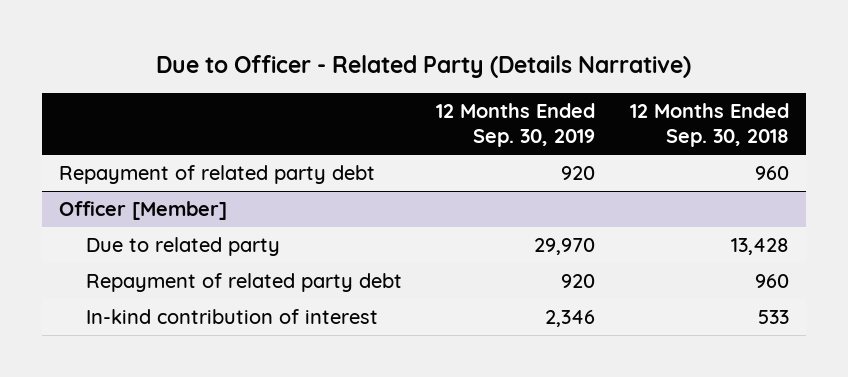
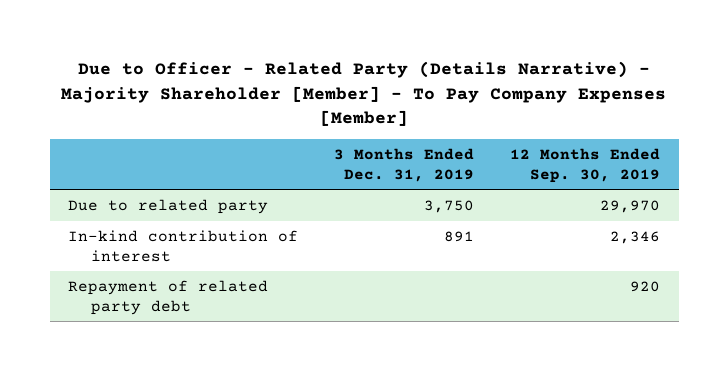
[155,54,691,78] Due to Officer - Related Party (Details Narrative) -> [61,61,667,127] Due to Officer - Related Party (Details Narrative) - Majority Shareholder [Member] - To Pay Company Expenses [Member]
[629,102,789,148] 12 Months Ended Sep. 30, 2018 -> none
none -> [334,147,475,182] 3 Months Ended Dec. 31, 2019
[58,200,227,220] Officer [Member] -> none
[86,272,403,292] Repayment of related party debt -> none
[58,164,375,184] Repayment of related party debt -> [67,279,268,315] Repayment of related party debt

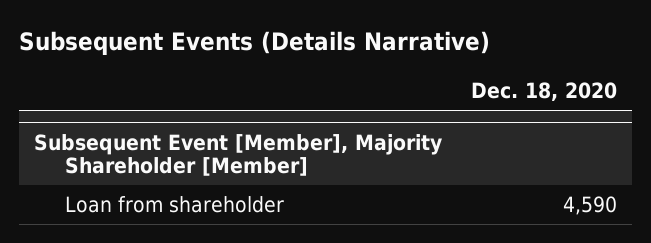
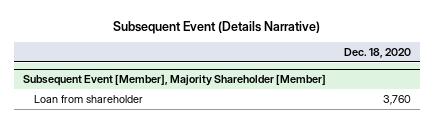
[18,31,490,56] Subsequent Events (Details Narrative) -> [113,21,321,35] Subsequent Event (Details Narrative)
[563,196,618,216] 4,590 -> [383,94,412,105] 3,760

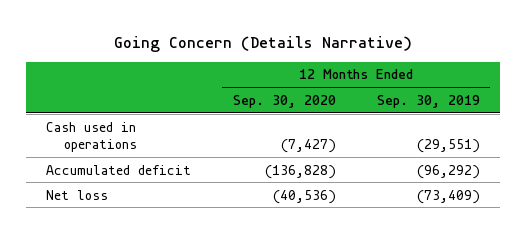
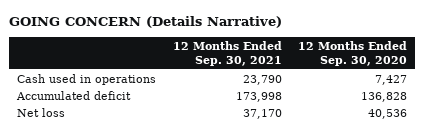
[114,35,413,52] Going Concern (Details Narrative) -> [9,16,283,29] GOING CONCERN (Details Narrative)
[376,94,480,108] Sep. 30, 2019 -> none
none -> [172,41,282,66] 12 Months Ended Sep. 30, 2021
[280,139,336,154] (7,427) -> [375,74,408,85] 7,427
[264,164,336,179] (136,828) -> [361,91,408,102] 136,828
[272,189,336,204] (40,536) -> [368,108,408,119] 40,536

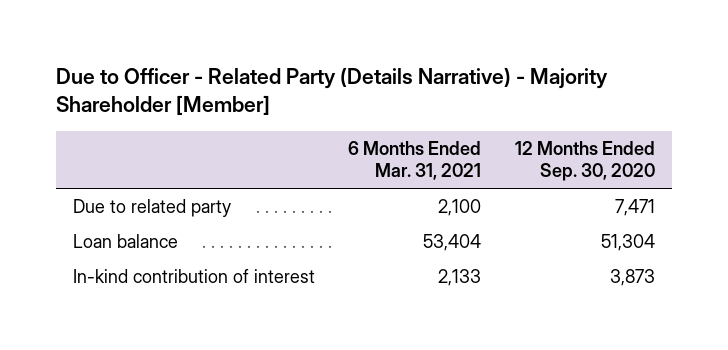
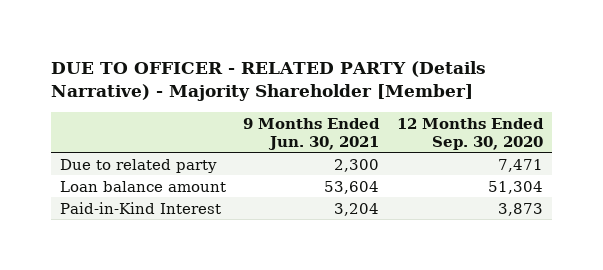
[55,67,608,116] Due to Officer - Related Party (Details Narrative) - Majority Shareholder [Member] -> [50,61,486,102] DUE TO OFFICER - RELATED PARTY (Details Narrative) - Majority Shareholder [Member]
[348,140,482,181] 6 Months Ended Mar. 31, 2021 -> none
none -> [243,117,381,150] 9 Months Ended Jun. 30, 2021
[72,234,178,249] Loan balance -> [59,180,226,192] Loan balance amount
[72,269,315,284] In-kind contribution of interest -> [59,201,221,214] Paid-in-Kind Interest

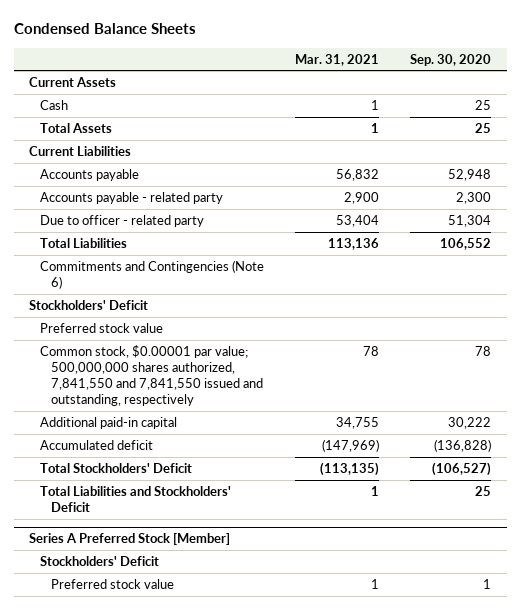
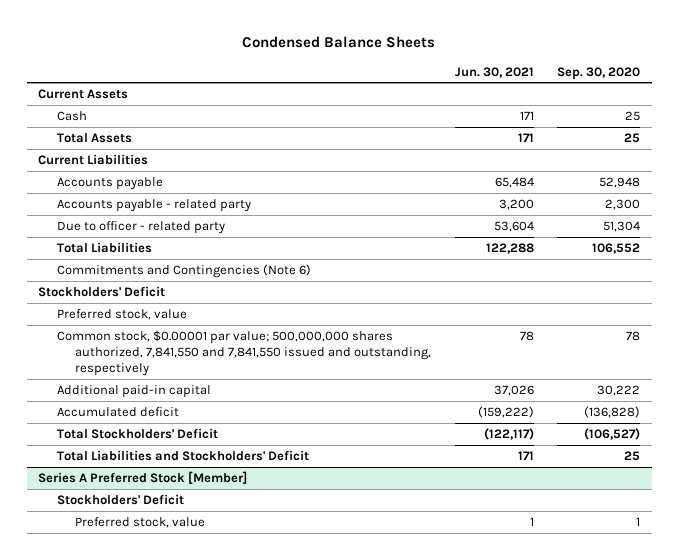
[295,53,380,66] Mar. 31, 2021 -> none
none -> [454,66,534,78] Jun. 30, 2021
[40,323,164,334] Preferred stock value -> [56,308,187,320] Preferred stock, value
[51,579,175,590] Preferred stock value -> [75,516,206,528] Preferred stock, value

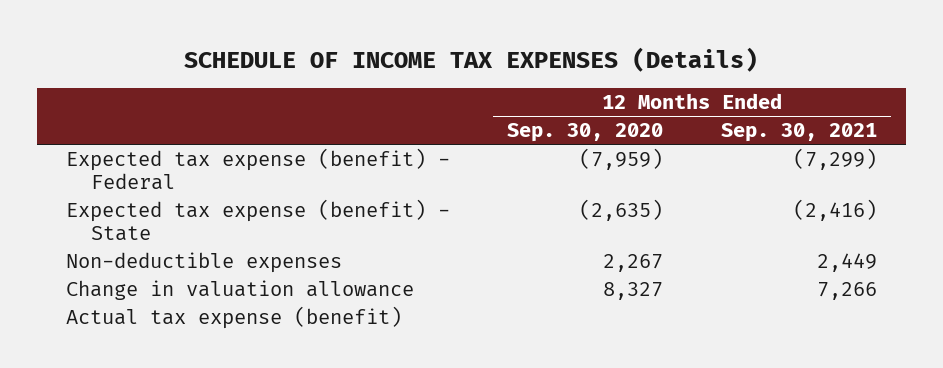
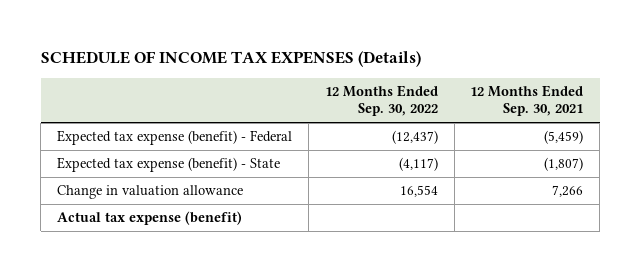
[507,123,664,143] Sep. 30, 2020 -> none
none -> [324,85,438,117] 12 Months Ended Sep. 30, 2022
[65,252,342,274] Non-deductible expenses -> none
[793,148,878,171] (7,299) -> [544,130,584,145] (5,459)
[793,199,878,222] (2,416) -> [544,157,584,172] (1,807)

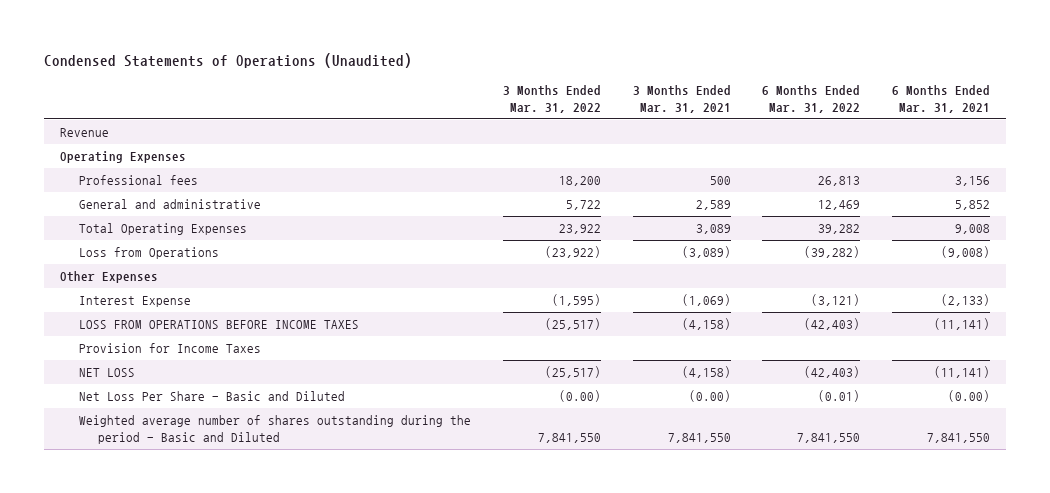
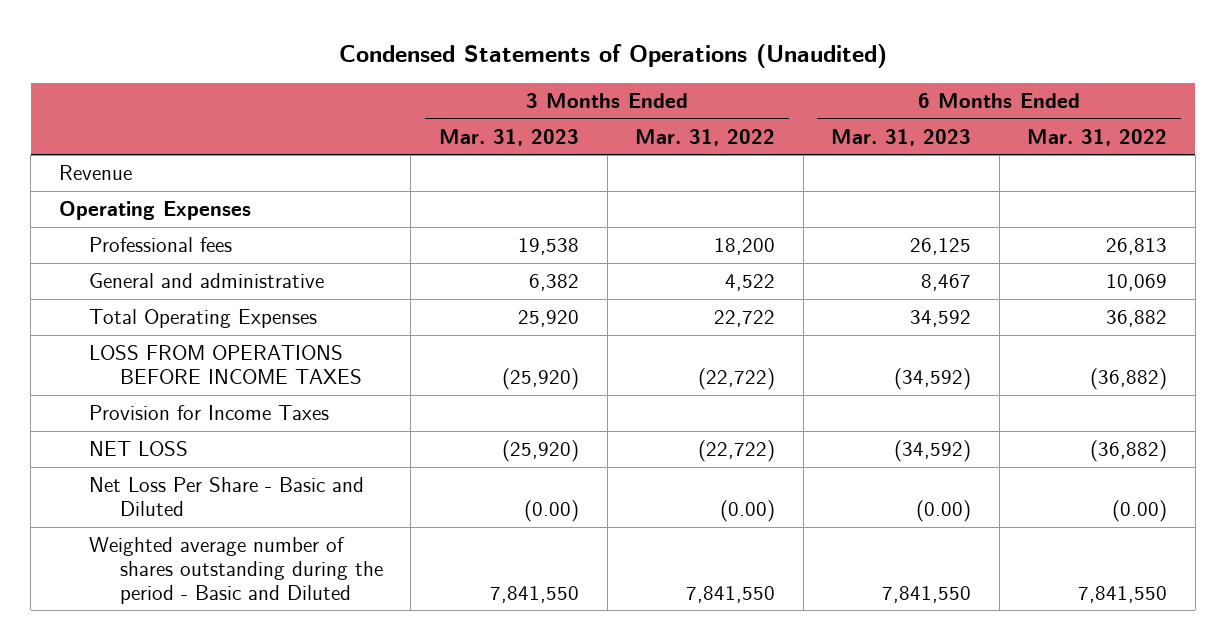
[632,85,731,114] 3 Months Ended Mar. 31, 2021 -> none
[892,85,991,114] 6 Months Ended Mar. 31, 2021 -> none
none -> [439,128,580,146] Mar. 31, 2023
none -> [831,128,972,146] Mar. 31, 2023
[79,247,220,260] Loss from Operations -> none
[60,271,159,284] Other Expenses -> none
[79,296,192,308] Interest Expense -> none
[565,200,601,211] 5,722 -> [725,274,776,292] 4,522
[818,200,861,211] 12,469 -> [1106,274,1168,292] 10,069
[558,224,601,235] 23,922 -> [714,310,776,328] 22,722
[818,224,861,235] 39,282 -> [1106,310,1168,328] 36,882
[544,318,601,331] (25,517) -> [698,367,776,390] (22,722)
[804,318,861,331] (42,403) -> [1090,367,1168,390] (36,882)
[544,366,601,379] (25,517) -> [698,440,776,463] (22,722)
[804,366,861,379] (42,403) -> [1090,440,1168,463] (36,882)
[818,390,861,403] (0.01) -> [1112,499,1168,522] (0.00)

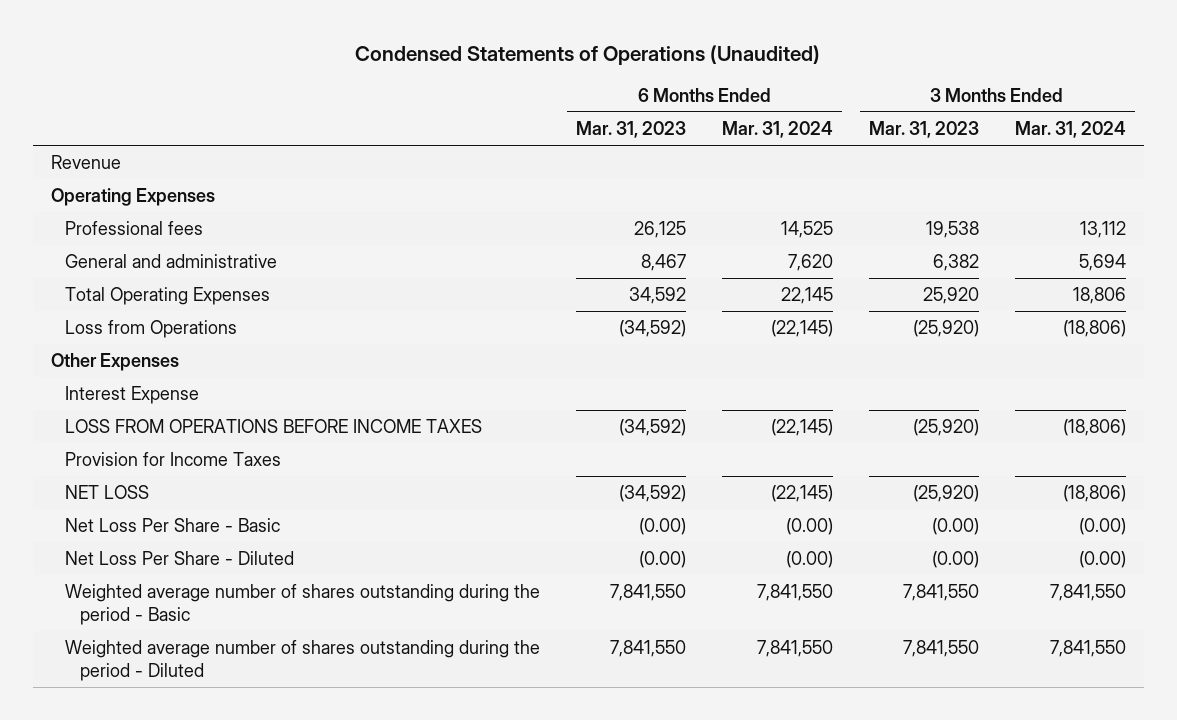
[635,128,776,146] Mar. 31, 2022 -> none
[1027,128,1168,146] Mar. 31, 2022 -> none
none -> [722,120,834,138] Mar. 31, 2024
none -> [1014,120,1126,138] Mar. 31, 2024
none -> [65,320,238,339] Loss from Operations
none -> [50,353,179,372] Other Expenses
none -> [65,386,200,405] Interest Expense
[89,477,365,516] Net Loss Per Share - Basic and Diluted -> [65,518,281,533] Net Loss Per Share - Basic
none -> [65,551,295,566] Net Loss Per Share - Diluted
[89,537,383,604] Weighted average number of shares outstanding during the period - Basic and Diluted -> [65,584,541,625] Weighted average number of shares outstanding during the period - Basic
none -> [65,640,541,681] Weighted average number of shares outstanding during the period - Diluted

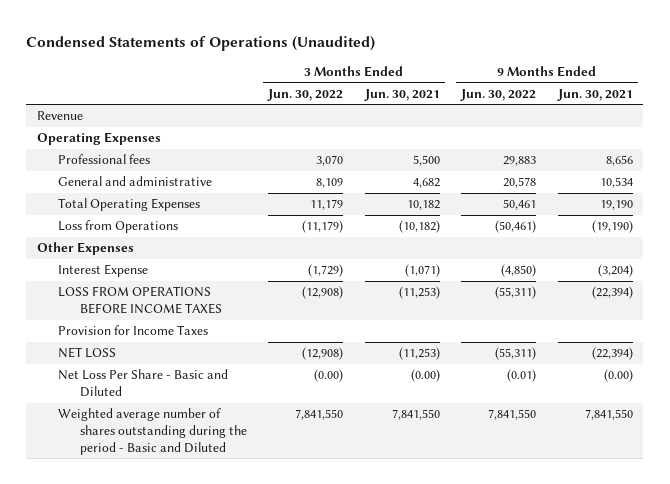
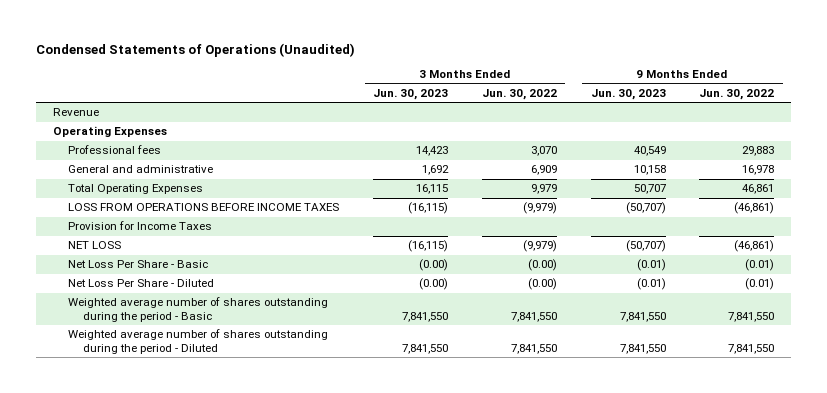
[363,88,440,101] Jun. 30, 2021 -> none
[556,88,633,101] Jun. 30, 2021 -> none
none -> [372,89,448,101] Jun. 30, 2023
none -> [590,89,666,101] Jun. 30, 2023
[58,220,179,234] Loss from Operations -> none
[36,242,134,256] Other Expenses -> none
[58,264,149,278] Interest Expense -> none
[316,178,344,189] 8,109 -> [530,165,557,176] 6,909
[503,177,537,189] 20,578 -> [742,165,775,176] 16,978
[310,199,344,211] 11,179 -> [530,184,557,195] 9,979
[503,199,537,211] 50,461 -> [742,184,775,195] 46,861
[302,286,344,300] (12,908) -> [522,202,557,215] (9,979)
[495,286,537,300] (55,311) -> [734,202,775,215] (46,861)
[302,347,344,361] (12,908) -> [522,240,557,253] (9,979)
[495,347,537,361] (55,311) -> [734,240,775,253] (46,861)
[58,369,229,398] Net Loss Per Share - Basic and Diluted -> [68,260,209,269] Net Loss Per Share - Basic
none -> [68,279,215,288] Net Loss Per Share - Diluted
[58,408,247,455] Weighted average number of shares outstanding during the period - Basic and Diluted -> [68,297,329,322] Weighted average number of shares outstanding during the period - Basic
none -> [68,329,329,354] Weighted average number of shares outstanding during the period - Diluted

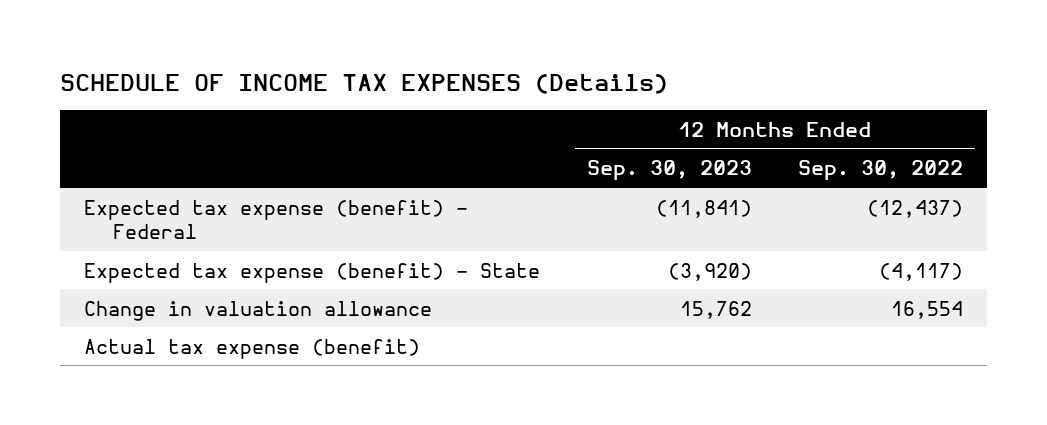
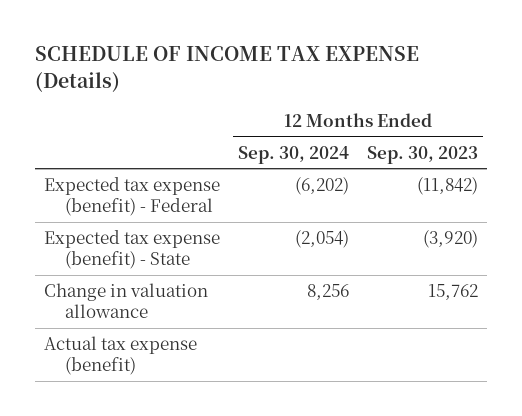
[60,73,669,94] SCHEDULE OF INCOME TAX EXPENSES (Details) -> [34,46,419,92] SCHEDULE OF INCOME TAX EXPENSE (Details)
[798,160,964,181] Sep. 30, 2022 -> none
none -> [237,145,349,164] Sep. 30, 2024
[655,199,752,218] (11,841) -> [417,177,479,196] (11,842)

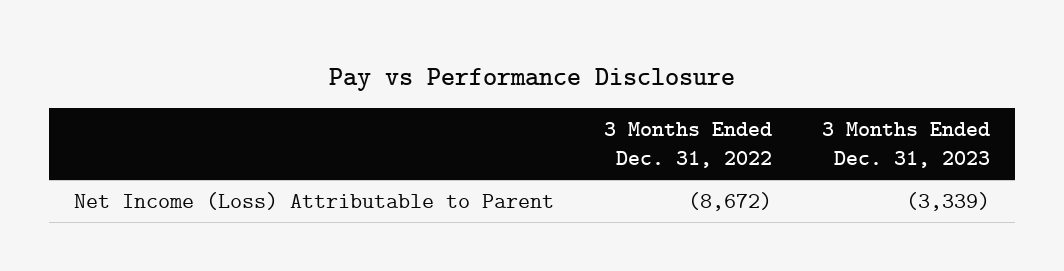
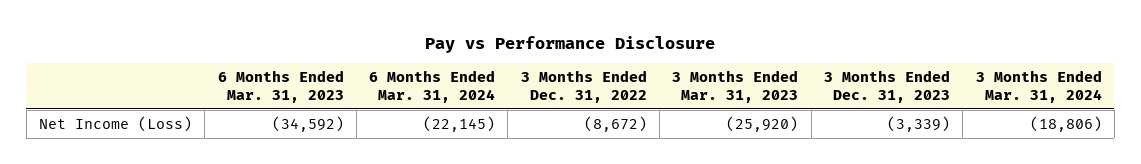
none -> [217,70,344,103] 6 Months Ended Mar. 31, 2023
none -> [369,70,496,103] 6 Months Ended Mar. 31, 2024
none -> [672,70,799,103] 3 Months Ended Mar. 31, 2023
none -> [975,70,1102,103] 3 Months Ended Mar. 31, 2024
[73,191,554,210] Net Income (Loss) Attributable to Parent -> [38,115,192,132] Net Income (Loss)

